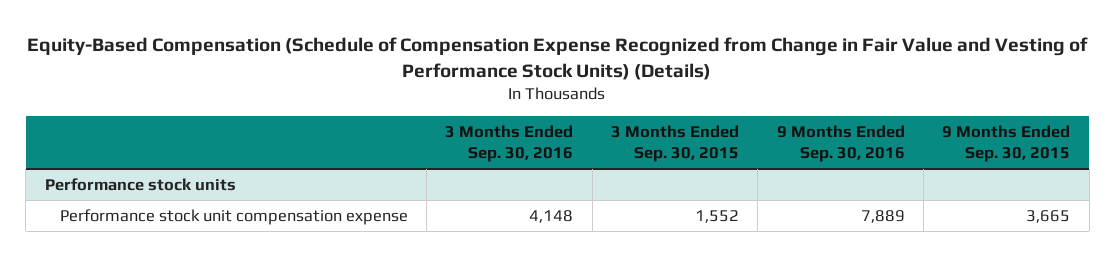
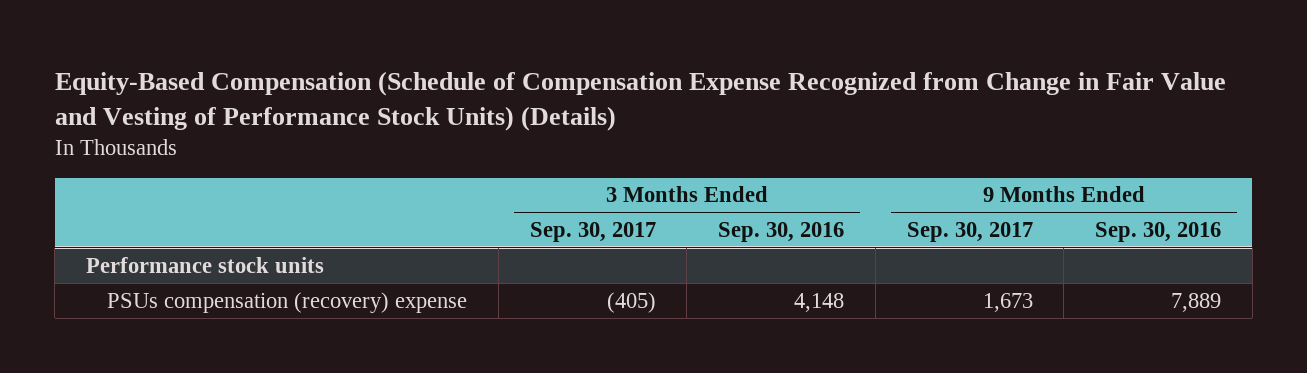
[610,124,739,163] 3 Months Ended Sep. 30, 2015 -> none
[942,124,1071,163] 9 Months Ended Sep. 30, 2015 -> none
none -> [529,221,656,242] Sep. 30, 2017
none -> [906,221,1033,242] Sep. 30, 2017
[59,208,408,225] Performance stock unit compensation expense -> [107,291,468,313] PSUs compensation (recovery) expense

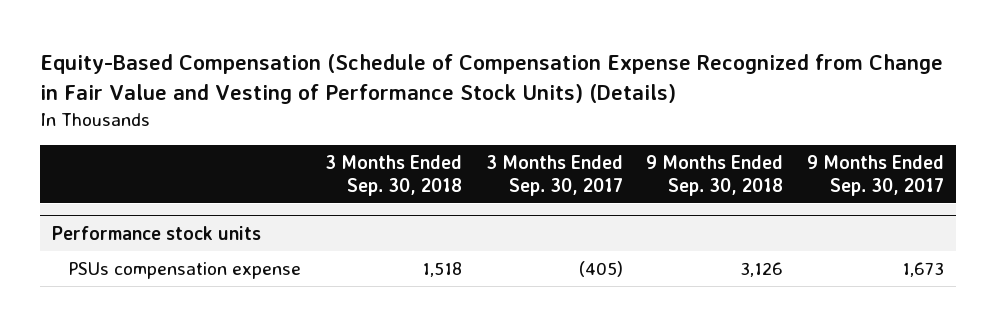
[718,221,845,242] Sep. 30, 2016 -> none
[1094,221,1221,242] Sep. 30, 2016 -> none
none -> [324,154,462,196] 3 Months Ended Sep. 30, 2018
none -> [646,154,784,196] 9 Months Ended Sep. 30, 2018
[107,291,468,313] PSUs compensation (recovery) expense -> [67,262,301,280] PSUs compensation expense

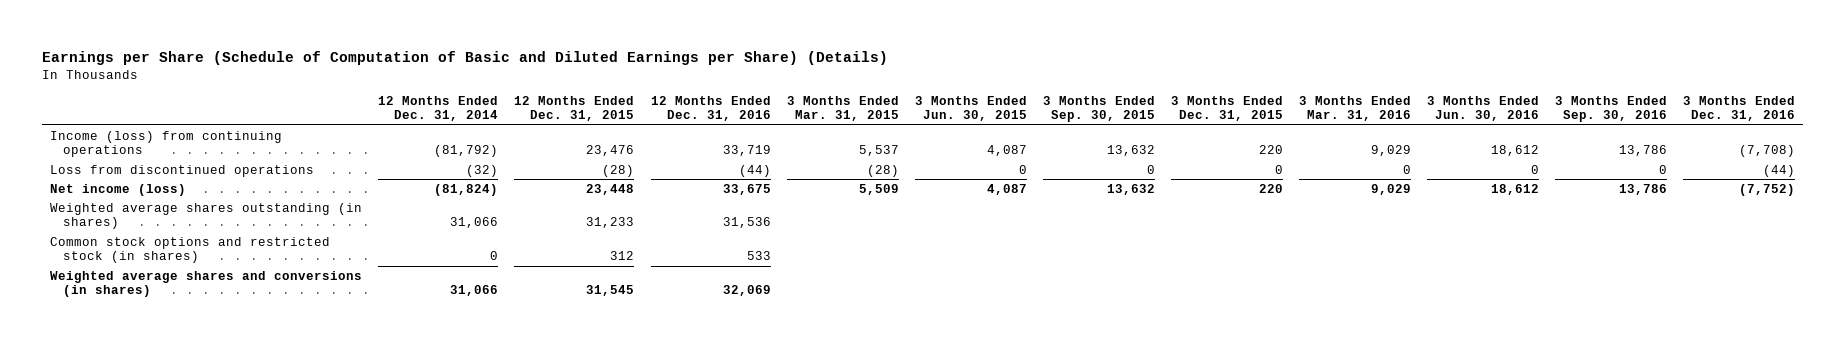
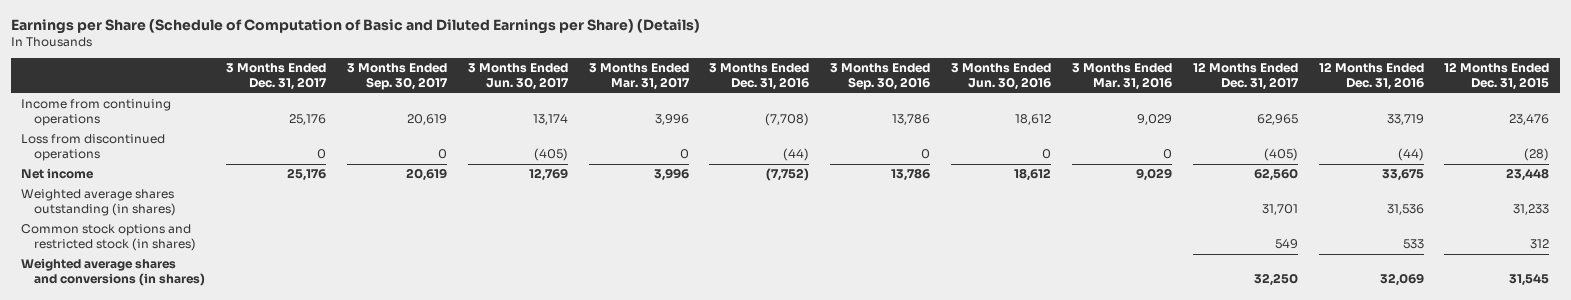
[378,95,499,122] 12 Months Ended Dec. 31, 2014 -> none
[786,95,899,122] 3 Months Ended Mar. 31, 2015 -> none
[914,95,1027,122] 3 Months Ended Jun. 30, 2015 -> none
[1042,95,1155,123] 3 Months Ended Sep. 30, 2015 -> none
[1170,95,1283,122] 3 Months Ended Dec. 31, 2015 -> none
none -> [226,63,328,91] 3 Months Ended Dec. 31, 2017
none -> [346,63,448,91] 3 Months Ended Sep. 30, 2017
none -> [467,63,569,91] 3 Months Ended Jun. 30, 2017
none -> [588,63,690,91] 3 Months Ended Mar. 31, 2017
none -> [1192,62,1299,91] 12 Months Ended Dec. 31, 2017
[50,130,283,158] Income (loss) from continuing operations -> [21,99,172,127] Income from continuing operations
[50,183,187,196] Net income (loss) -> [21,168,95,180] Net income

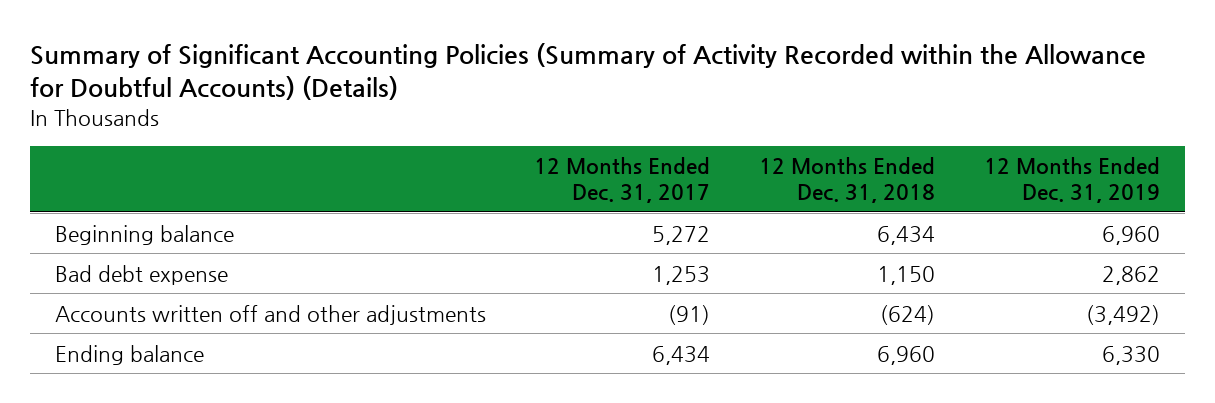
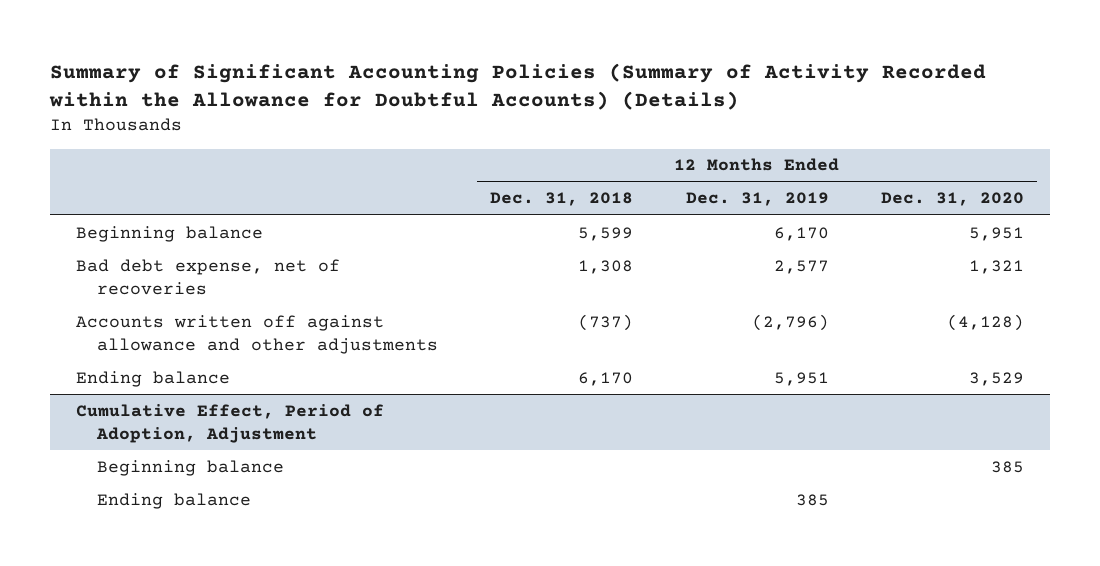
[534,157,711,204] 12 Months Ended Dec. 31, 2017 -> none
none -> [881,192,1025,207] Dec. 31, 2020
[877,225,936,245] 6,434 -> [578,226,634,241] 5,599
[1102,225,1161,245] 6,960 -> [773,226,829,241] 6,170
[54,264,228,285] Bad debt expense -> [75,258,340,295] Bad debt expense, net of recoveries
[877,265,936,285] 1,150 -> [578,259,634,274] 1,308
[1102,265,1161,285] 2,862 -> [773,259,829,274] 2,577
[54,304,486,325] Accounts written off and other adjustments -> [75,314,439,354] Accounts written off against allowance and other adjustments
[880,304,936,325] (624) -> [578,313,634,331] (737)
[1086,304,1161,325] (3,492) -> [751,313,829,331] (2,796)
[877,345,936,365] 6,960 -> [578,371,634,386] 6,170
[1102,345,1161,365] 6,330 -> [773,371,829,386] 5,951
none -> [75,403,384,443] Cumulative Effect, Period of Adoption, Adjustment
none -> [97,459,285,476] Beginning balance
none -> [97,492,252,509] Ending balance

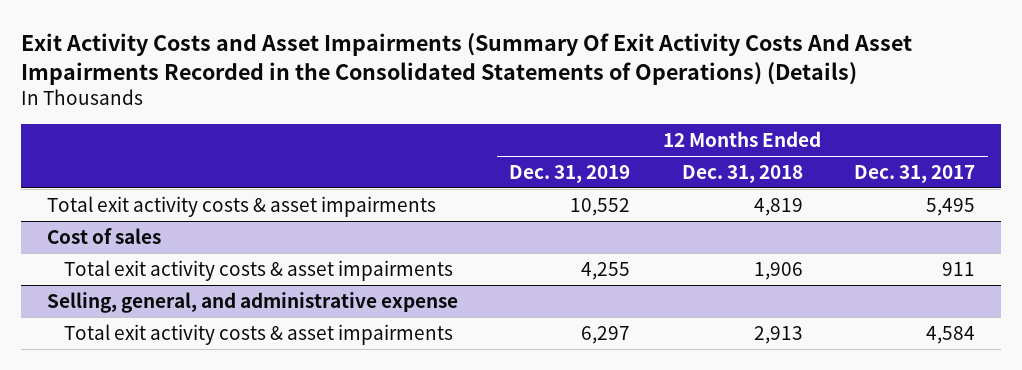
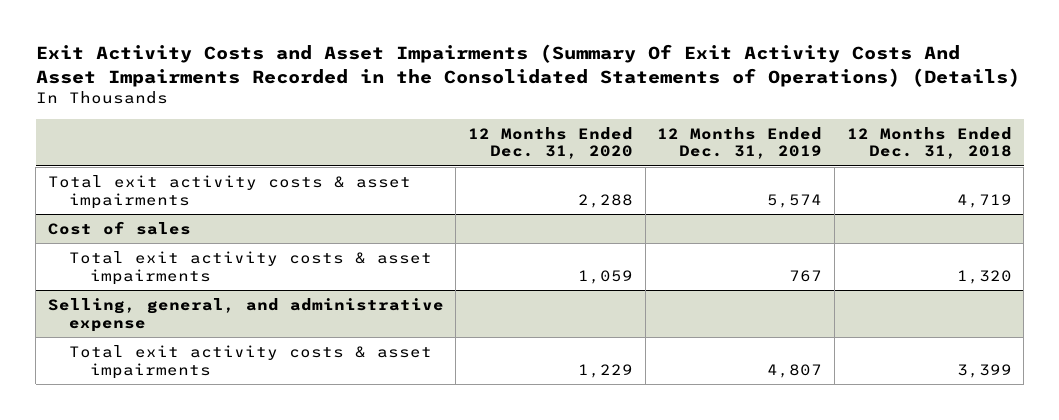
[854,164,976,183] Dec. 31, 2017 -> none
none -> [468,126,634,160] 12 Months Ended Dec. 31, 2020
[570,197,631,216] 10,552 -> [767,193,823,208] 5,574
[753,197,803,216] 4,819 -> [956,193,1012,208] 4,719
[581,261,631,280] 4,255 -> [789,269,823,282] 767
[753,261,803,280] 1,906 -> [956,269,1012,284] 1,320
[581,325,631,344] 6,297 -> [767,363,823,378] 4,807
[753,325,803,344] 2,913 -> [956,363,1012,378] 3,399

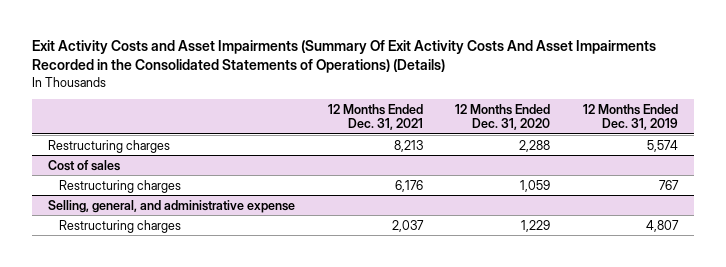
[846,126,1012,160] 12 Months Ended Dec. 31, 2018 -> none
none -> [327,103,423,131] 12 Months Ended Dec. 31, 2021
[47,175,411,209] Total exit activity costs & asset impairments -> [48,139,171,153] Restructuring charges
[69,251,433,285] Total exit activity costs & asset impairments -> [59,179,182,193] Restructuring charges
[69,345,433,379] Total exit activity costs & asset impairments -> [59,219,182,233] Restructuring charges

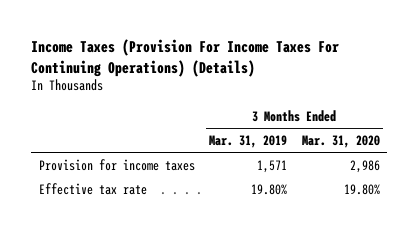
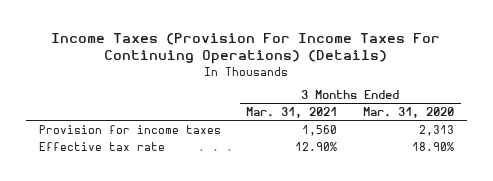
[209,134,288,148] Mar. 31, 2019 -> none
none -> [246,107,338,119] Mar. 31, 2021
[349,159,380,173] 2,986 -> [419,124,455,136] 2,313
[343,183,380,195] 19.80% -> [412,141,455,151] 18.90%

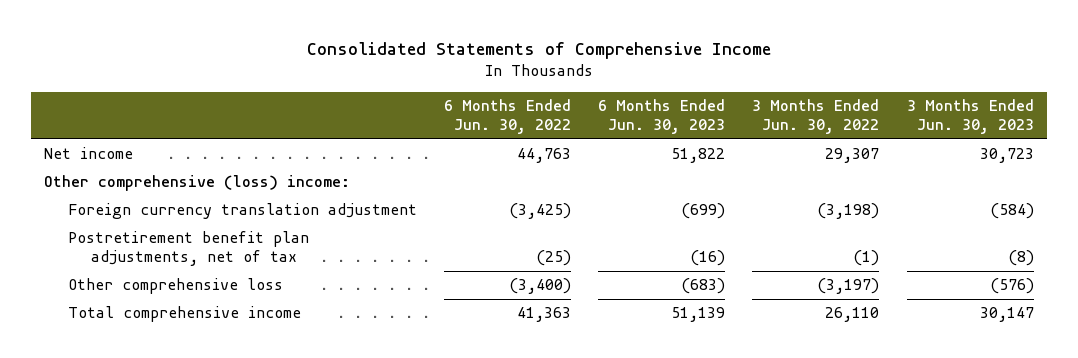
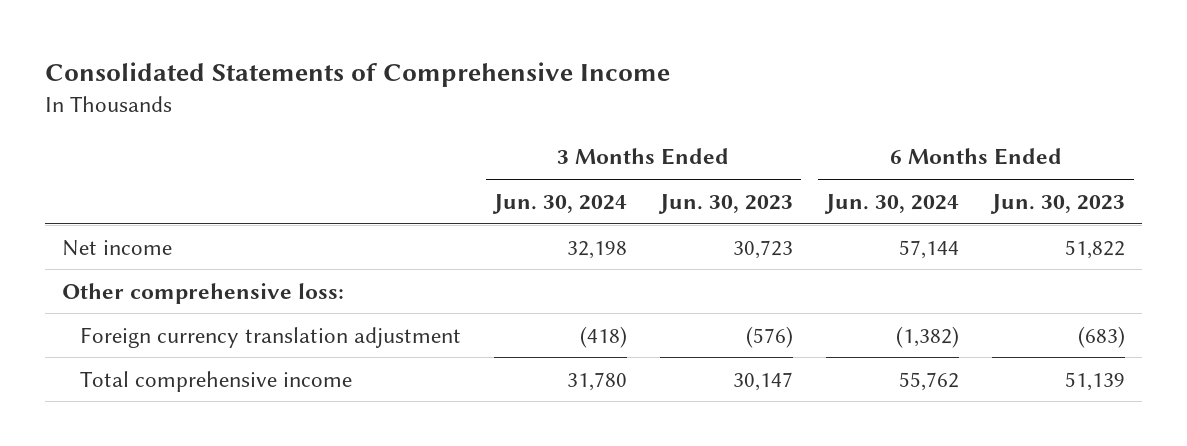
[444,99,572,135] 6 Months Ended Jun. 30, 2022 -> none
[752,99,880,135] 3 Months Ended Jun. 30, 2022 -> none
none -> [491,193,627,214] Jun. 30, 2024
none -> [824,193,960,214] Jun. 30, 2024
[67,231,309,267] Postretirement benefit plan adjustments, net of tax -> none
[67,278,283,295] Other comprehensive loss -> none
[44,175,351,192] Other comprehensive (loss) income: -> [61,282,344,304] Other comprehensive loss:
[681,203,726,220] (699) -> [1078,325,1126,348] (683)
[989,203,1034,220] (584) -> [746,325,794,348] (576)

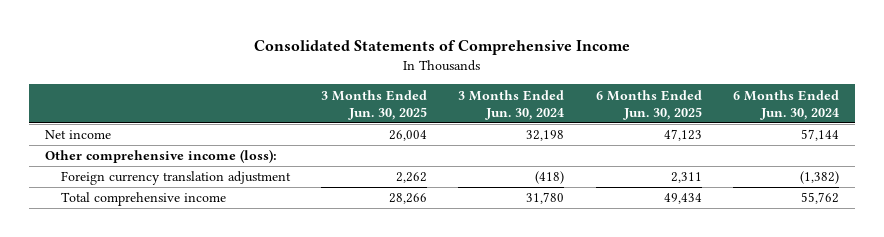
[658,193,794,214] Jun. 30, 2023 -> none
[990,193,1126,214] Jun. 30, 2023 -> none
none -> [320,89,427,120] 3 Months Ended Jun. 30, 2025
none -> [595,89,702,120] 6 Months Ended Jun. 30, 2025
[61,282,344,304] Other comprehensive loss: -> [45,149,278,164] Other comprehensive income (loss):

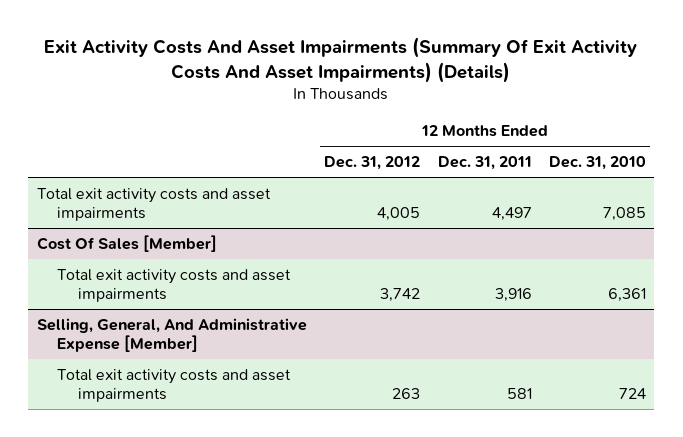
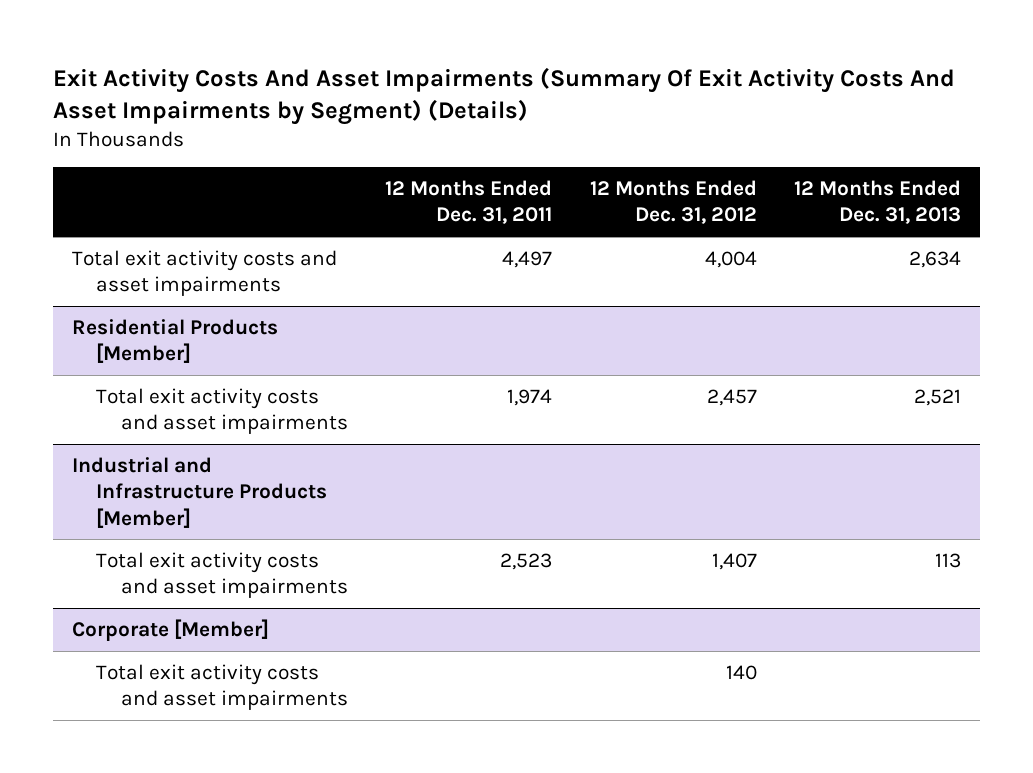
[44,37,638,83] Exit Activity Costs And Asset Impairments (Summary Of Exit Activity Costs And Asset Impairments) (Details) -> [53,66,956,125] Exit Activity Costs And Asset Impairments (Summary Of Exit Activity Costs And Asset Impairments by Segment) (Details)
[548,156,646,171] Dec. 31, 2010 -> none
none -> [794,180,962,225] 12 Months Ended Dec. 31, 2013
[37,234,218,252] Cost Of Sales [Member] -> none
[37,317,308,353] Selling, General, And Administrative Expense [Member] -> none
[377,207,421,222] 4,005 -> [704,250,757,268] 4,004
none -> [71,318,278,364] Residential Products [Member]
[380,288,421,303] 3,742 -> [706,388,757,406] 2,457
[494,288,532,303] 3,916 -> [507,388,553,406] 1,974
none -> [71,456,328,528] Industrial and Infrastructure Products [Member]
[392,388,421,400] 263 -> [711,552,757,570] 1,407
[506,388,532,400] 581 -> [500,552,553,570] 2,523
none -> [71,618,269,641] Corporate [Member]
none -> [96,663,348,711] Total exit activity costs and asset impairments

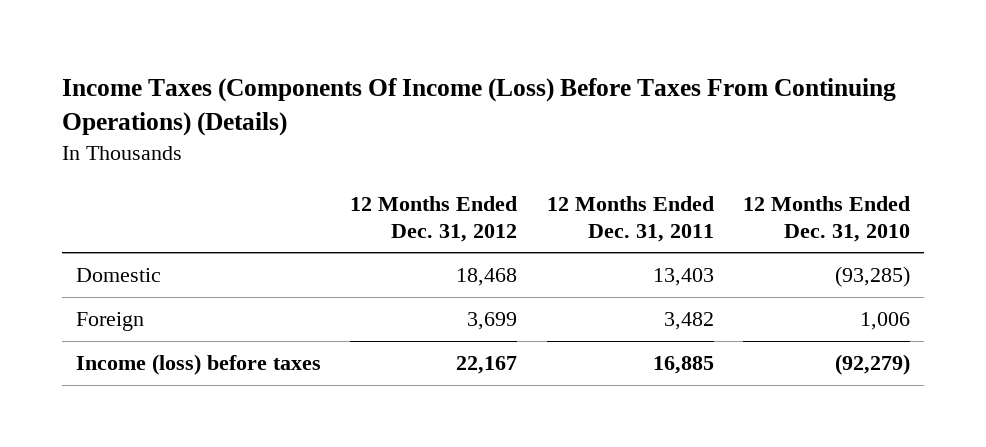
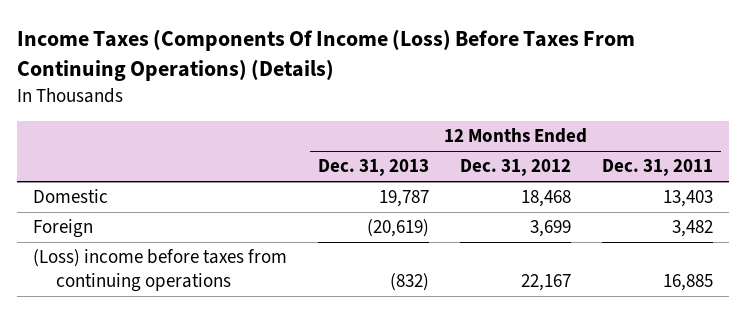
[742,195,910,242] 12 Months Ended Dec. 31, 2010 -> none
none -> [317,159,429,177] Dec. 31, 2013
[76,353,322,375] Income (loss) before taxes -> [32,249,287,293] (Loss) income before taxes from continuing operations

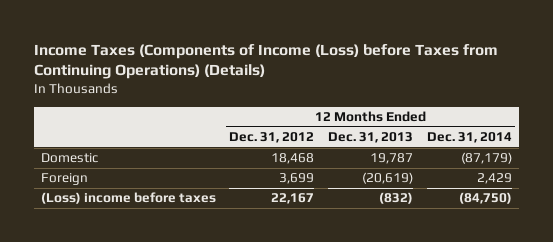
[16,29,635,82] Income Taxes (Components Of Income (Loss) Before Taxes From Continuing Operations) (Details) -> [33,43,498,80] Income Taxes (Components of Income (Loss) before Taxes from Continuing Operations) (Details)
[602,159,714,177] Dec. 31, 2011 -> none
none -> [426,132,512,144] Dec. 31, 2014
[32,249,287,293] (Loss) income before taxes from continuing operations -> [40,192,216,205] (Loss) income before taxes

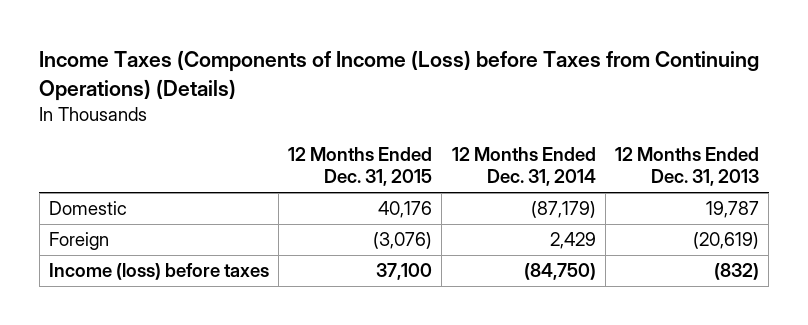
[229,132,315,144] Dec. 31, 2012 -> none
none -> [288,146,433,187] 12 Months Ended Dec. 31, 2015
[40,192,216,205] (Loss) income before taxes -> [48,262,269,280] Income (loss) before taxes

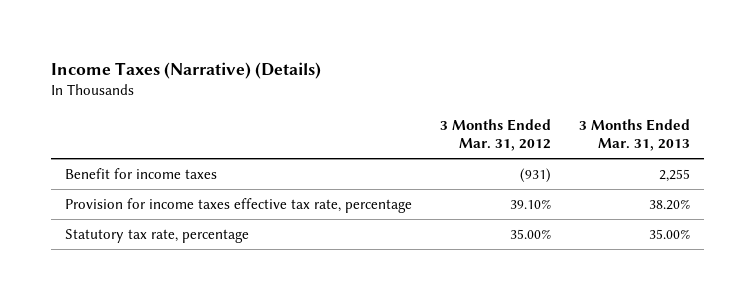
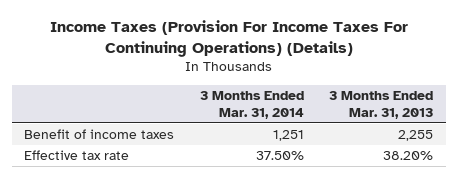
[51,61,322,79] Income Taxes (Narrative) (Details) -> [49,20,408,58] Income Taxes (Provision For Income Taxes For Continuing Operations) (Details)
[440,119,552,152] 3 Months Ended Mar. 31, 2012 -> none
none -> [199,90,304,119] 3 Months Ended Mar. 31, 2014
[65,228,250,243] Statutory tax rate, percentage -> none
[65,167,218,179] Benefit for income taxes -> [24,129,175,140] Benefit of income taxes
[65,197,413,213] Provision for income taxes effective tax rate, percentage -> [24,150,130,161] Effective tax rate

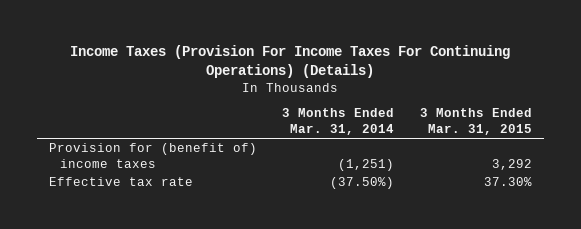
[329,90,434,119] 3 Months Ended Mar. 31, 2013 -> none
none -> [419,108,532,135] 3 Months Ended Mar. 31, 2015
[24,129,175,140] Benefit of income taxes -> [49,143,258,168] Provision for (benefit of) income taxes
[272,130,304,142] 1,251 -> [338,158,395,171] (1,251)
[255,151,304,161] 37.50% -> [330,177,395,190] (37.50%)

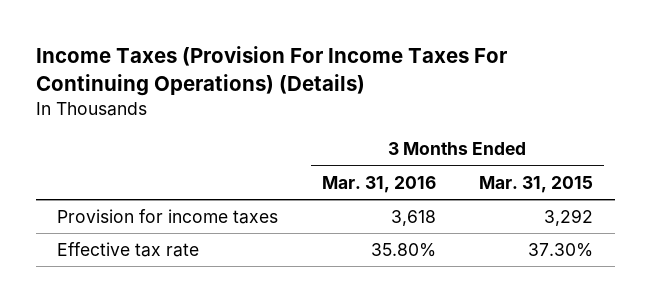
[282,108,395,135] 3 Months Ended Mar. 31, 2014 -> none
none -> [321,175,436,193] Mar. 31, 2016
[49,143,258,168] Provision for (benefit of) income taxes -> [57,209,279,225] Provision for income taxes

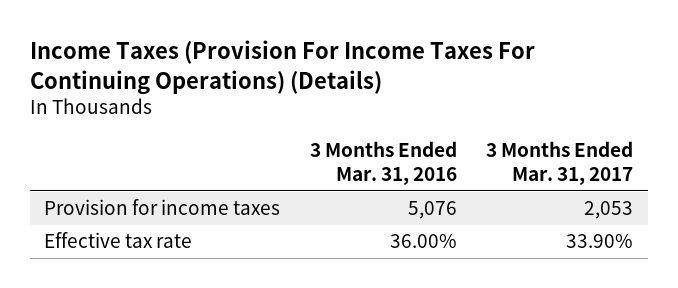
[479,175,594,193] Mar. 31, 2015 -> none
none -> [486,140,634,186] 3 Months Ended Mar. 31, 2017
[390,210,436,227] 3,618 -> [407,201,457,220] 5,076
[370,243,436,258] 35.80% -> [389,234,457,249] 36.00%

